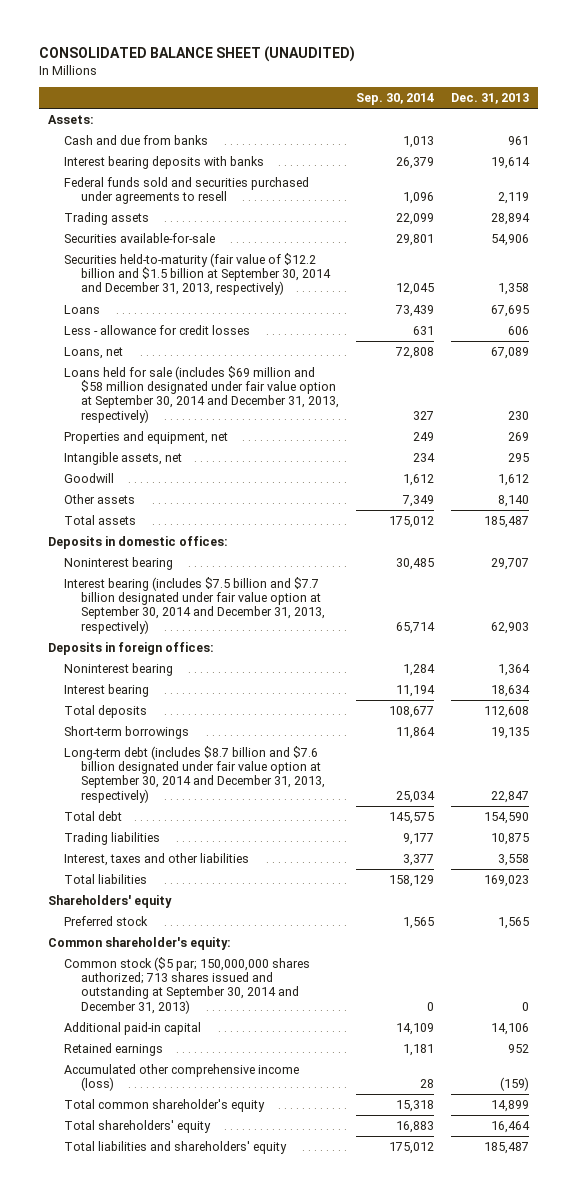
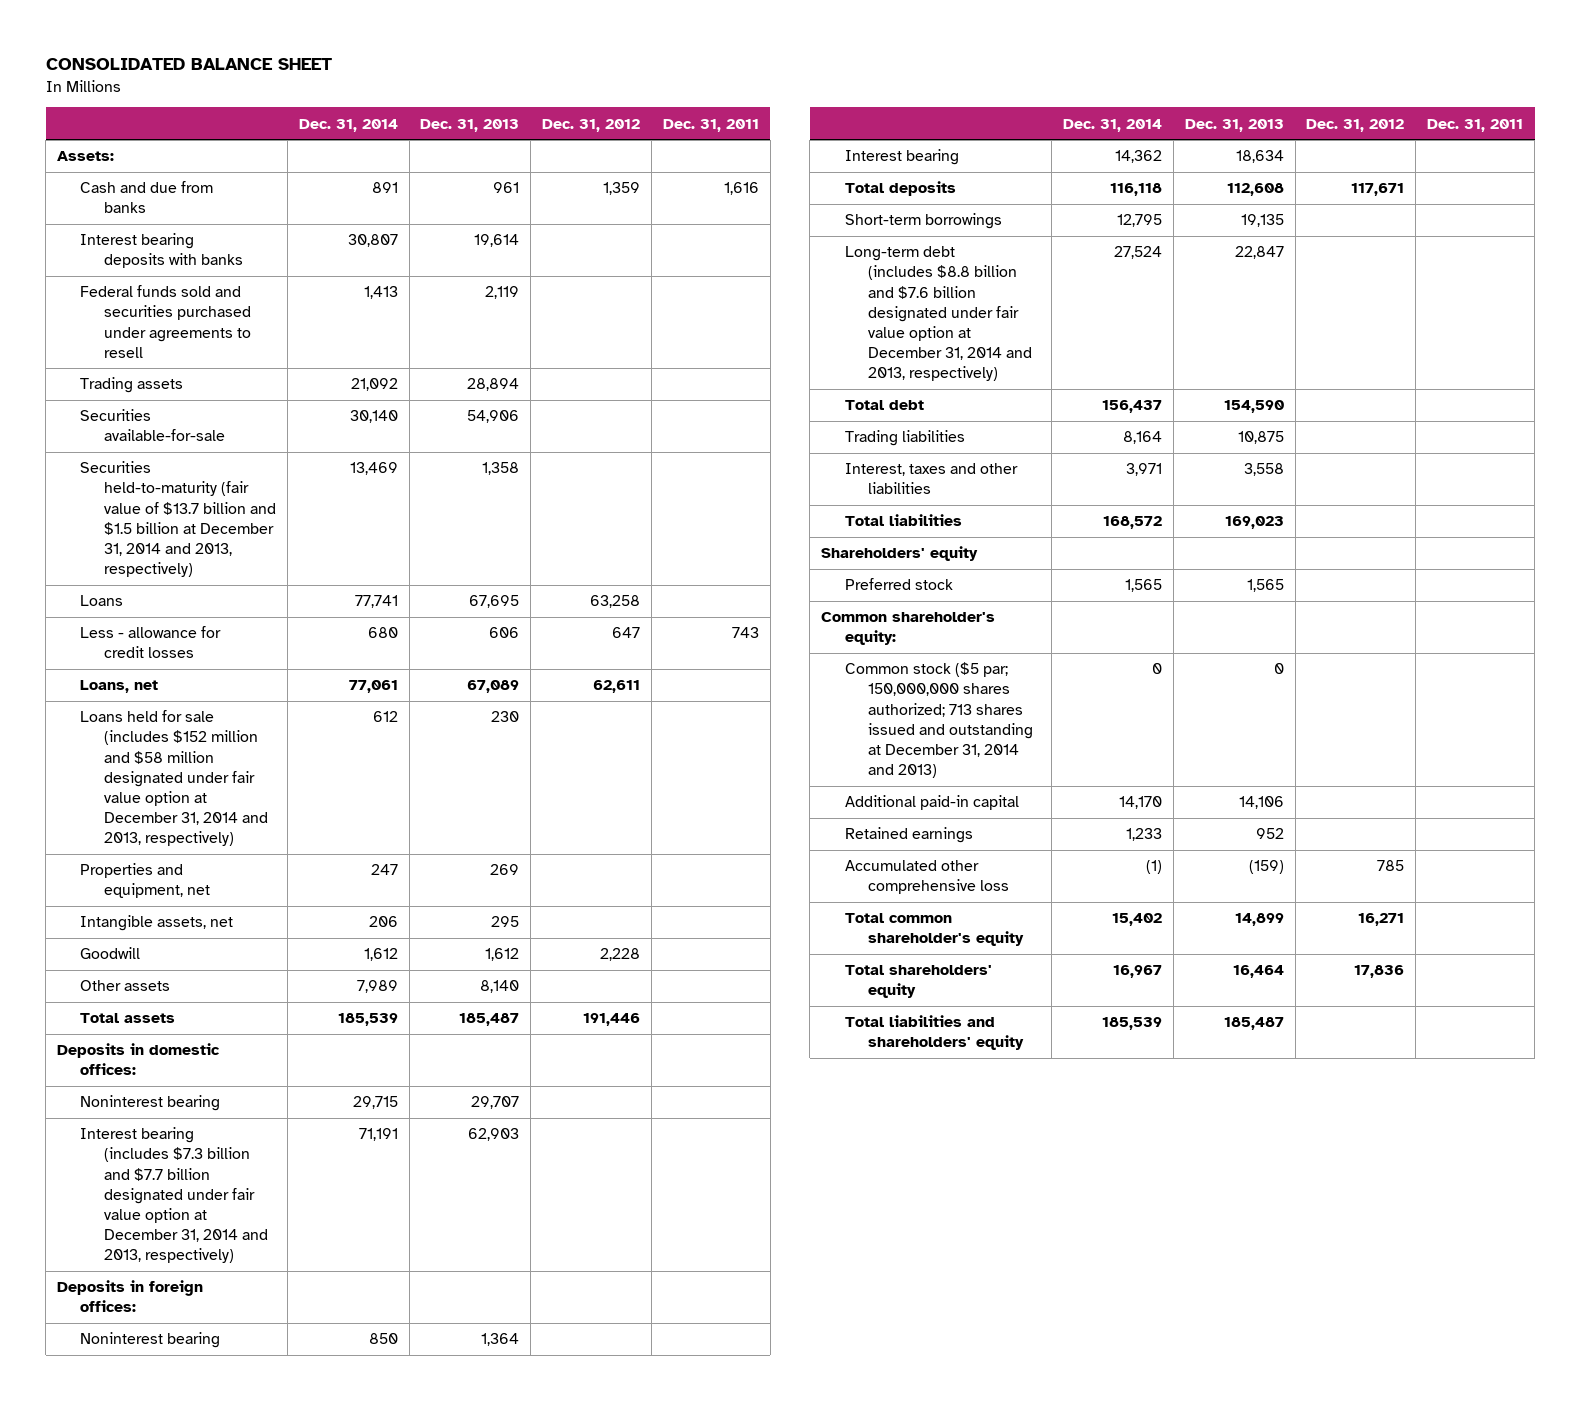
[39,46,356,63] CONSOLIDATED BALANCE SHEET (UNAUDITED) -> [45,58,332,71] CONSOLIDATED BALANCE SHEET
[355,93,434,106] Sep. 30, 2014 -> none
none -> [298,118,398,132] Dec. 31, 2014
none -> [542,118,641,132] Dec. 31, 2012
none -> [663,118,760,132] Dec. 31, 2011
[64,252,331,296] Securities held-to-maturity (fair value of $12.2 billion and $1.5 billion at September 30, 2014 and December 31, 2013, respectively) -> [80,461,276,578] Securities held-to-maturity (fair value of $13.7 billion and $1.5 billion at December 31, 2014 and 2013, respectively)
[64,365,339,423] Loans held for sale (includes $69 million and $58 million designated under fair value option at September 30, 2014 and December 31, 2013, respectively) -> [80,710,268,847] Loans held for sale (includes $152 million and $58 million designated under fair value option at December 31, 2014 and 2013, respectively)
[64,576,325,634] Interest bearing (includes $7.5 billion and $7.7 billion designated under fair value option at September 30, 2014 and December 31, 2013, respectively) -> [80,1127,268,1264] Interest bearing (includes $7.3 billion and $7.7 billion designated under fair value option at December 31, 2014 and 2013, respectively)
[64,745,325,803] Long-term debt (includes $8.7 billion and $7.6 billion designated under fair value option at September 30, 2014 and December 31, 2013, respectively) -> [844,246,1033,382] Long-term debt (includes $8.8 billion and $7.6 billion designated under fair value option at December 31, 2014 and 2013, respectively)
[64,956,311,1014] Common stock ($5 par; 150,000,000 shares authorized; 713 shares issued and outstanding at September 30, 2014 and December 31, 2013) -> [844,662,1034,779] Common stock ($5 par; 150,000,000 shares authorized; 713 shares issued and outstanding at December 31, 2014 and 2013)
[64,1063,300,1092] Accumulated other comprehensive income (loss) -> [844,860,1010,895] Accumulated other comprehensive loss

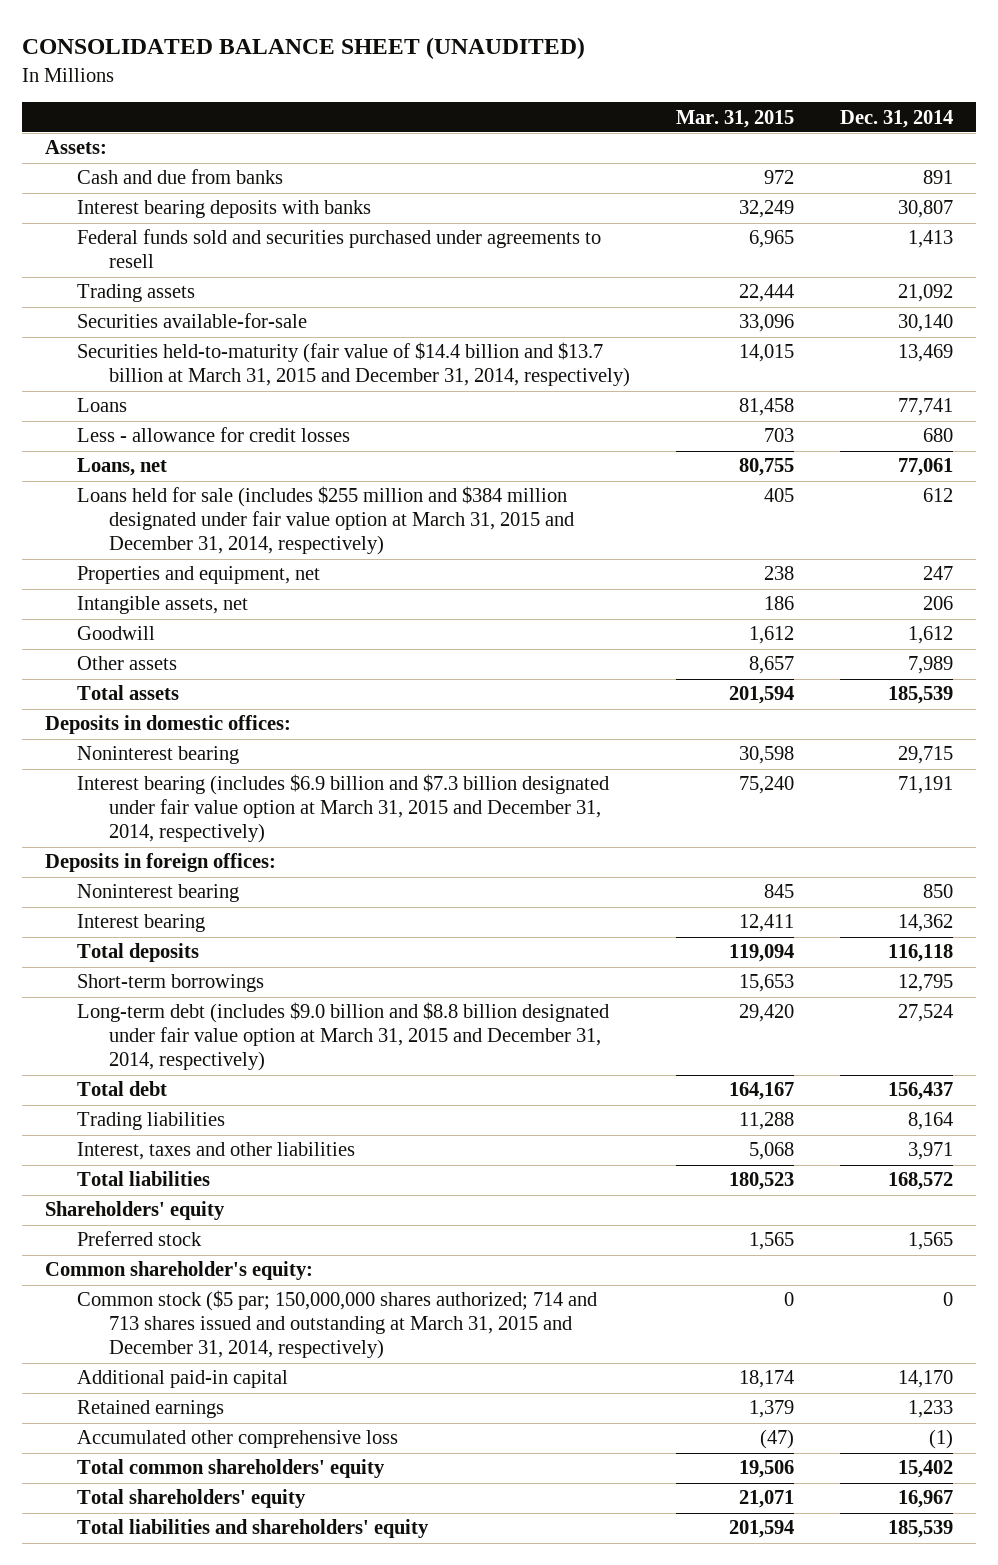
[45,58,332,71] CONSOLIDATED BALANCE SHEET -> [22,36,586,59] CONSOLIDATED BALANCE SHEET (UNAUDITED)
[420,118,520,132] Dec. 31, 2013 -> none
[542,118,641,132] Dec. 31, 2012 -> none
[663,118,760,132] Dec. 31, 2011 -> none
none -> [675,109,794,128] Mar. 31, 2015
[80,461,276,578] Securities held-to-maturity (fair value of $13.7 billion and $1.5 billion at December 31, 2014 and 2013, respectively) -> [76,342,630,388] Securities held-to-maturity (fair value of $14.4 billion and $13.7 billion at March 31, 2015 and December 31, 2014, respectively)
[80,710,268,847] Loans held for sale (includes $152 million and $58 million designated under fair value option at December 31, 2014 and 2013, respectively) -> [76,486,574,556] Loans held for sale (includes $255 million and $384 million designated under fair value option at March 31, 2015 and December 31, 2014, respectively)
[80,1127,268,1264] Interest bearing (includes $7.3 billion and $7.7 billion designated under fair value option at December 31, 2014 and 2013, respectively) -> [76,774,609,844] Interest bearing (includes $6.9 billion and $7.3 billion designated under fair value option at March 31, 2015 and December 31, 2014, respectively)
[844,246,1033,382] Long-term debt (includes $8.8 billion and $7.6 billion designated under fair value option at December 31, 2014 and 2013, respectively) -> [76,1002,609,1072] Long-term debt (includes $9.0 billion and $8.8 billion designated under fair value option at March 31, 2015 and December 31, 2014, respectively)
[844,662,1034,779] Common stock ($5 par; 150,000,000 shares authorized; 713 shares issued and outstanding at December 31, 2014 and 2013) -> [76,1290,597,1360] Common stock ($5 par; 150,000,000 shares authorized; 714 and 713 shares issued and outstanding at March 31, 2015 and December 31, 2014, respectively)
[844,913,1025,947] Total common shareholder's equity -> [76,1459,385,1479] Total common shareholders' equity

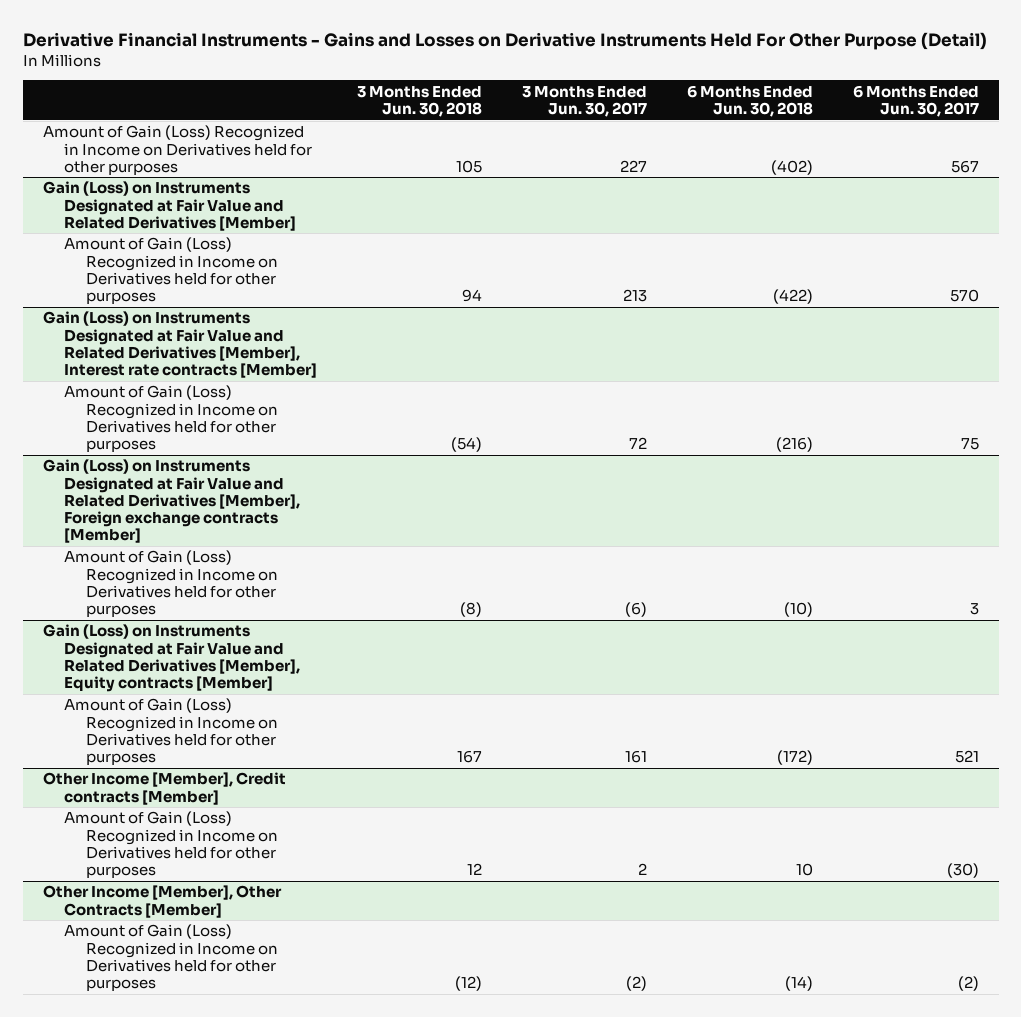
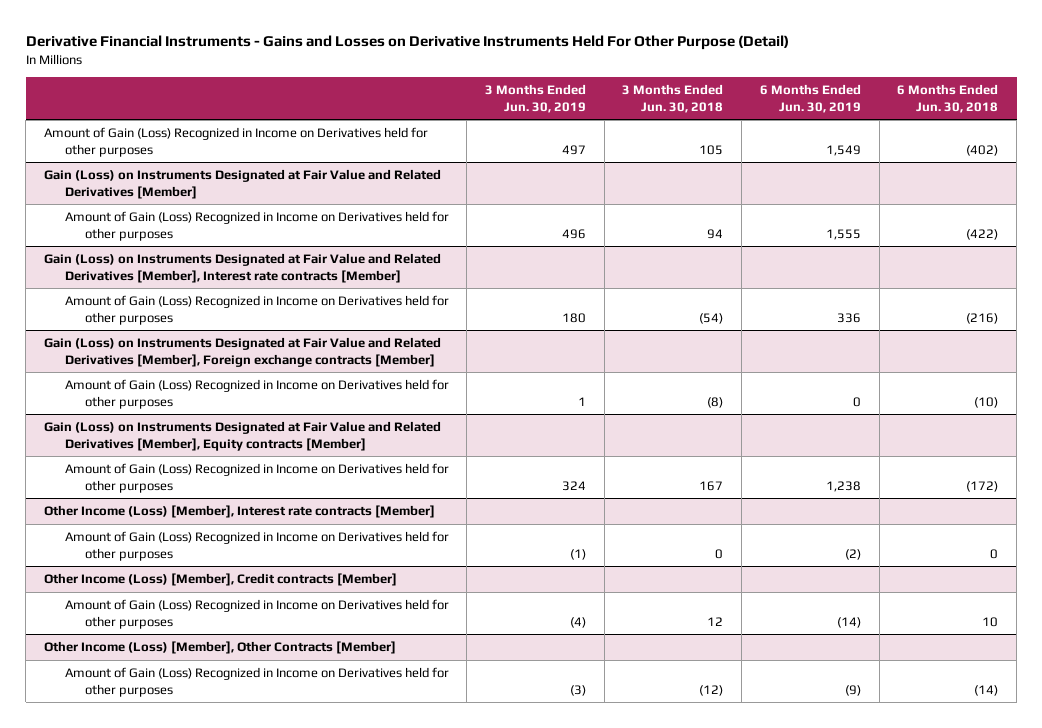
[521,85,647,117] 3 Months Ended Jun. 30, 2017 -> none
[852,84,979,117] 6 Months Ended Jun. 30, 2017 -> none
none -> [484,84,586,113] 3 Months Ended Jun. 30, 2019
none -> [759,84,861,113] 6 Months Ended Jun. 30, 2019
none -> [43,505,435,519] Other Income (Loss) [Member], Interest rate contracts [Member]
none -> [64,531,449,561] Amount of Gain (Loss) Recognized in Income on Derivatives held for other purposes
[42,772,286,805] Other Income [Member], Credit contracts [Member] -> [43,573,397,587] Other Income (Loss) [Member], Credit contracts [Member]
[42,885,282,918] Other Income [Member], Other Contracts [Member] -> [43,641,396,655] Other Income (Loss) [Member], Other Contracts [Member]

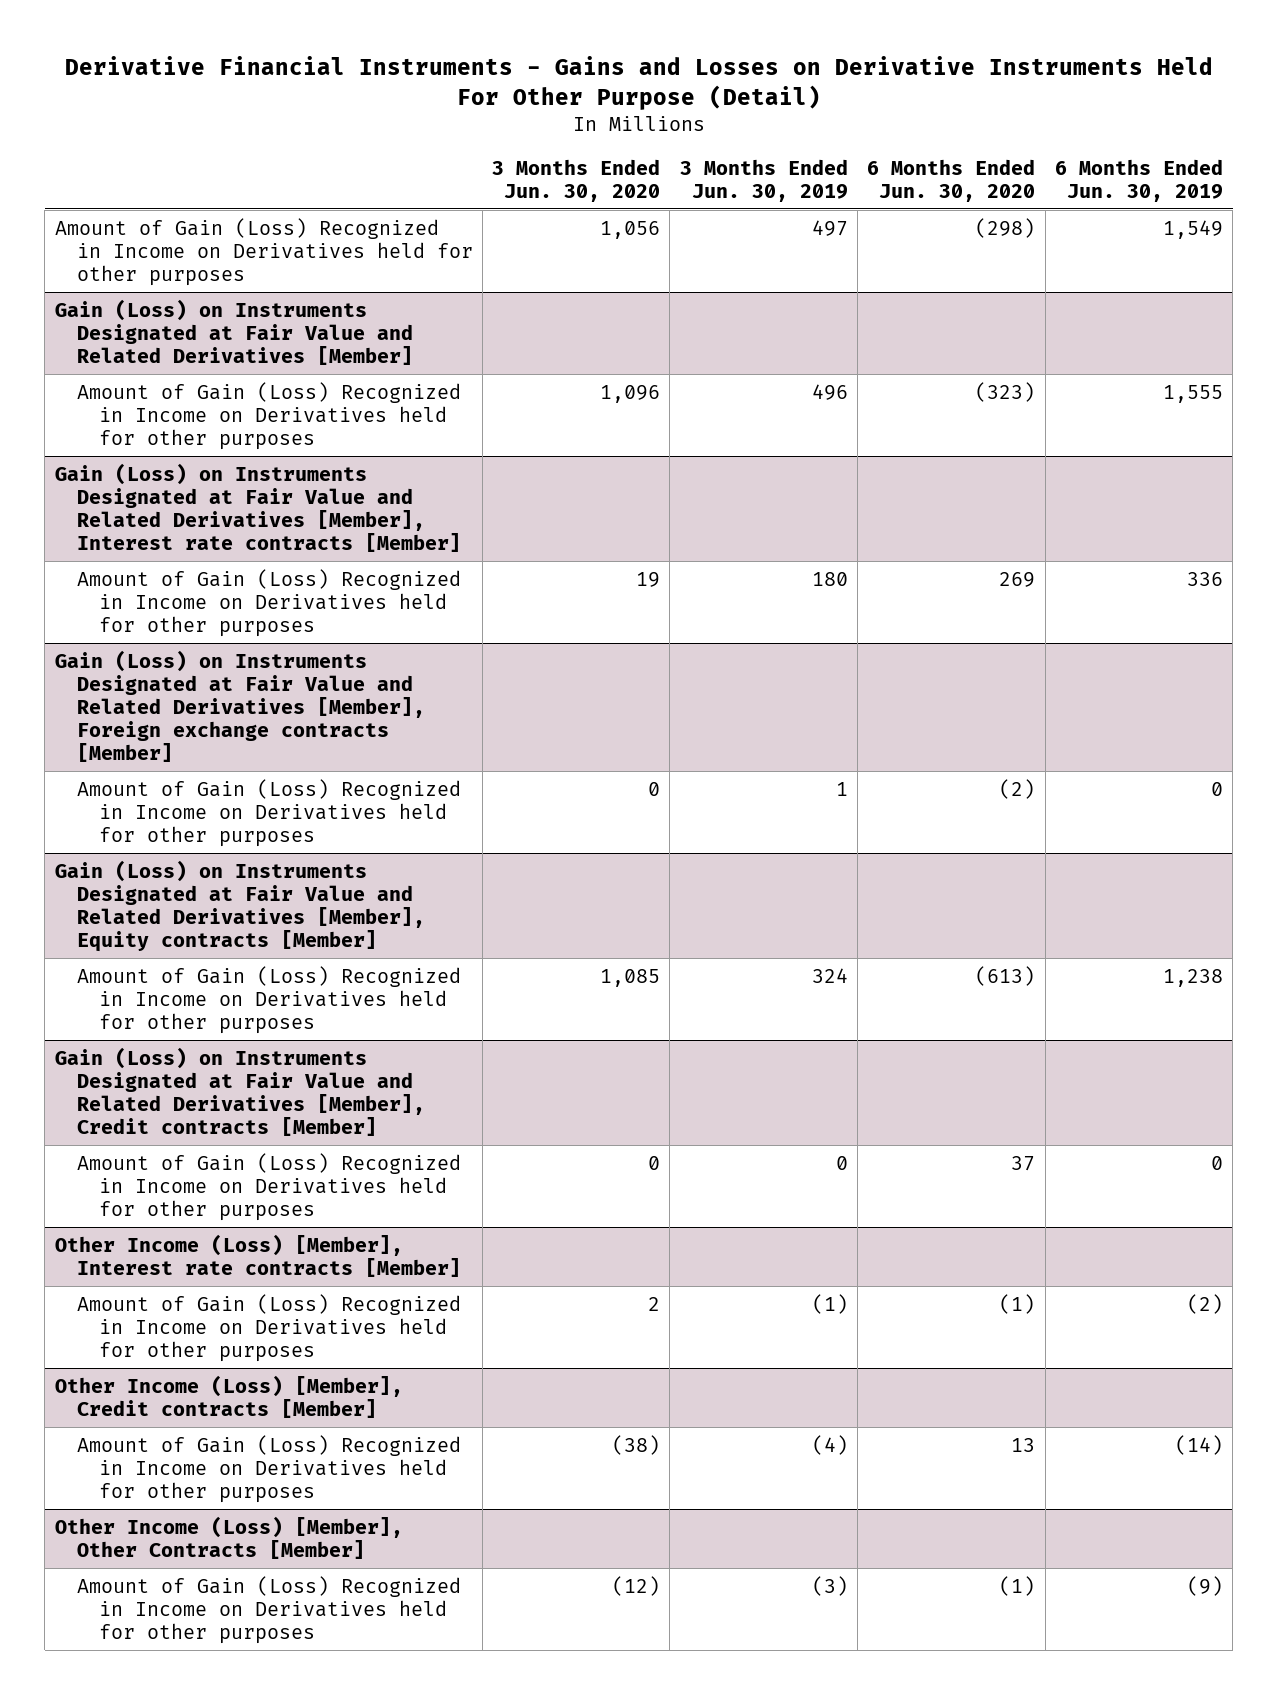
[622,84,724,113] 3 Months Ended Jun. 30, 2018 -> none
[897,84,999,113] 6 Months Ended Jun. 30, 2018 -> none
none -> [492,158,661,202] 3 Months Ended Jun. 30, 2020
none -> [867,158,1036,202] 6 Months Ended Jun. 30, 2020
none -> [54,1046,425,1136] Gain (Loss) on Instruments Designated at Fair Value and Related Derivatives [Member], Credit contracts [Member]
none -> [76,1152,461,1221] Amount of Gain (Loss) Recognized in Income on Derivatives held for other purposes

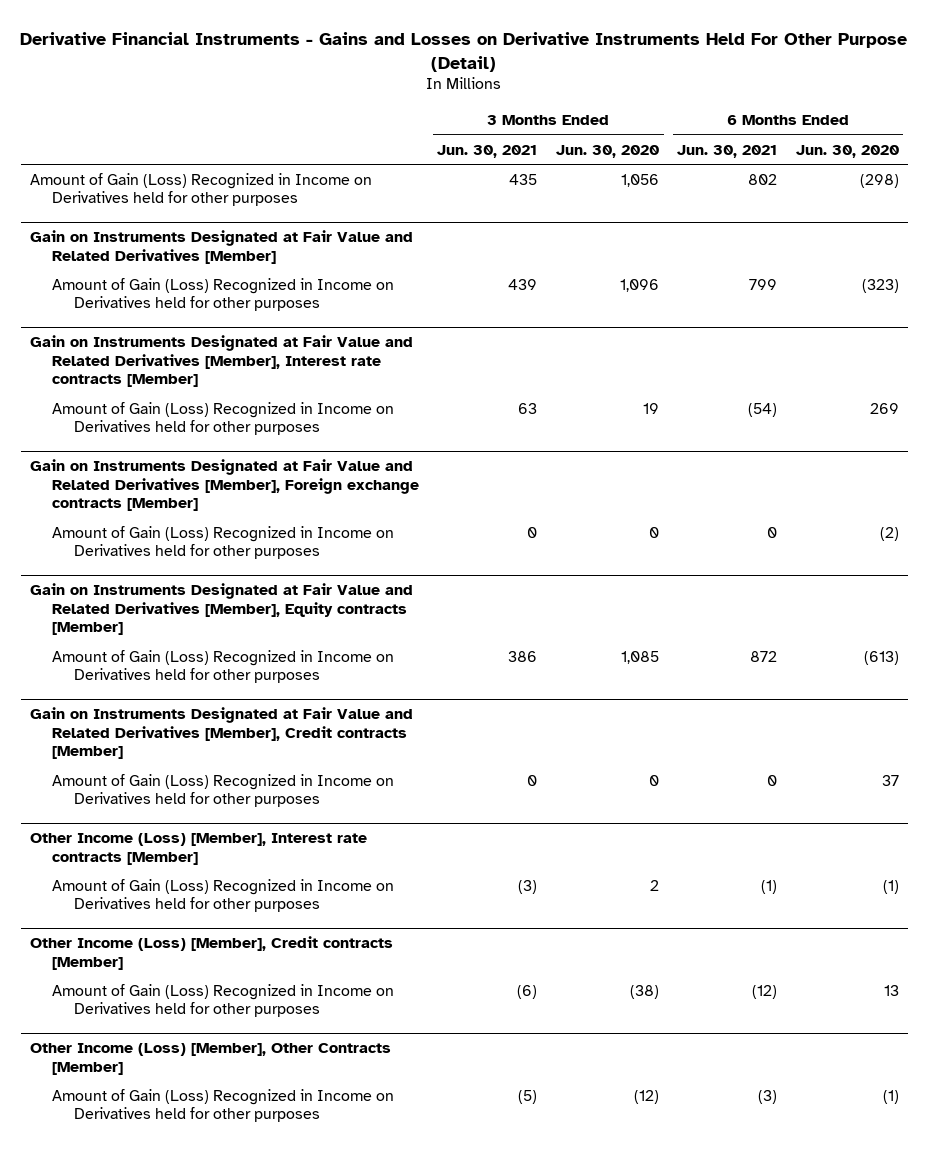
[679,158,848,202] 3 Months Ended Jun. 30, 2019 -> none
[1054,158,1223,202] 6 Months Ended Jun. 30, 2019 -> none
none -> [437,144,538,158] Jun. 30, 2021
none -> [677,144,778,158] Jun. 30, 2021
[54,298,413,365] Gain (Loss) on Instruments Designated at Fair Value and Related Derivatives [Member] -> [29,230,413,264] Gain on Instruments Designated at Fair Value and Related Derivatives [Member]
[54,462,461,552] Gain (Loss) on Instruments Designated at Fair Value and Related Derivatives [Member], Interest rate contracts [Member] -> [29,335,413,388] Gain on Instruments Designated at Fair Value and Related Derivatives [Member], Interest rate contracts [Member]
[54,649,425,762] Gain (Loss) on Instruments Designated at Fair Value and Related Derivatives [Member], Foreign exchange contracts [Member] -> [29,459,420,512] Gain on Instruments Designated at Fair Value and Related Derivatives [Member], Foreign exchange contracts [Member]
[54,859,425,952] Gain (Loss) on Instruments Designated at Fair Value and Related Derivatives [Member], Equity contracts [Member] -> [29,583,413,636] Gain on Instruments Designated at Fair Value and Related Derivatives [Member], Equity contracts [Member]
[54,1046,425,1136] Gain (Loss) on Instruments Designated at Fair Value and Related Derivatives [Member], Credit contracts [Member] -> [29,707,413,760] Gain on Instruments Designated at Fair Value and Related Derivatives [Member], Credit contracts [Member]

